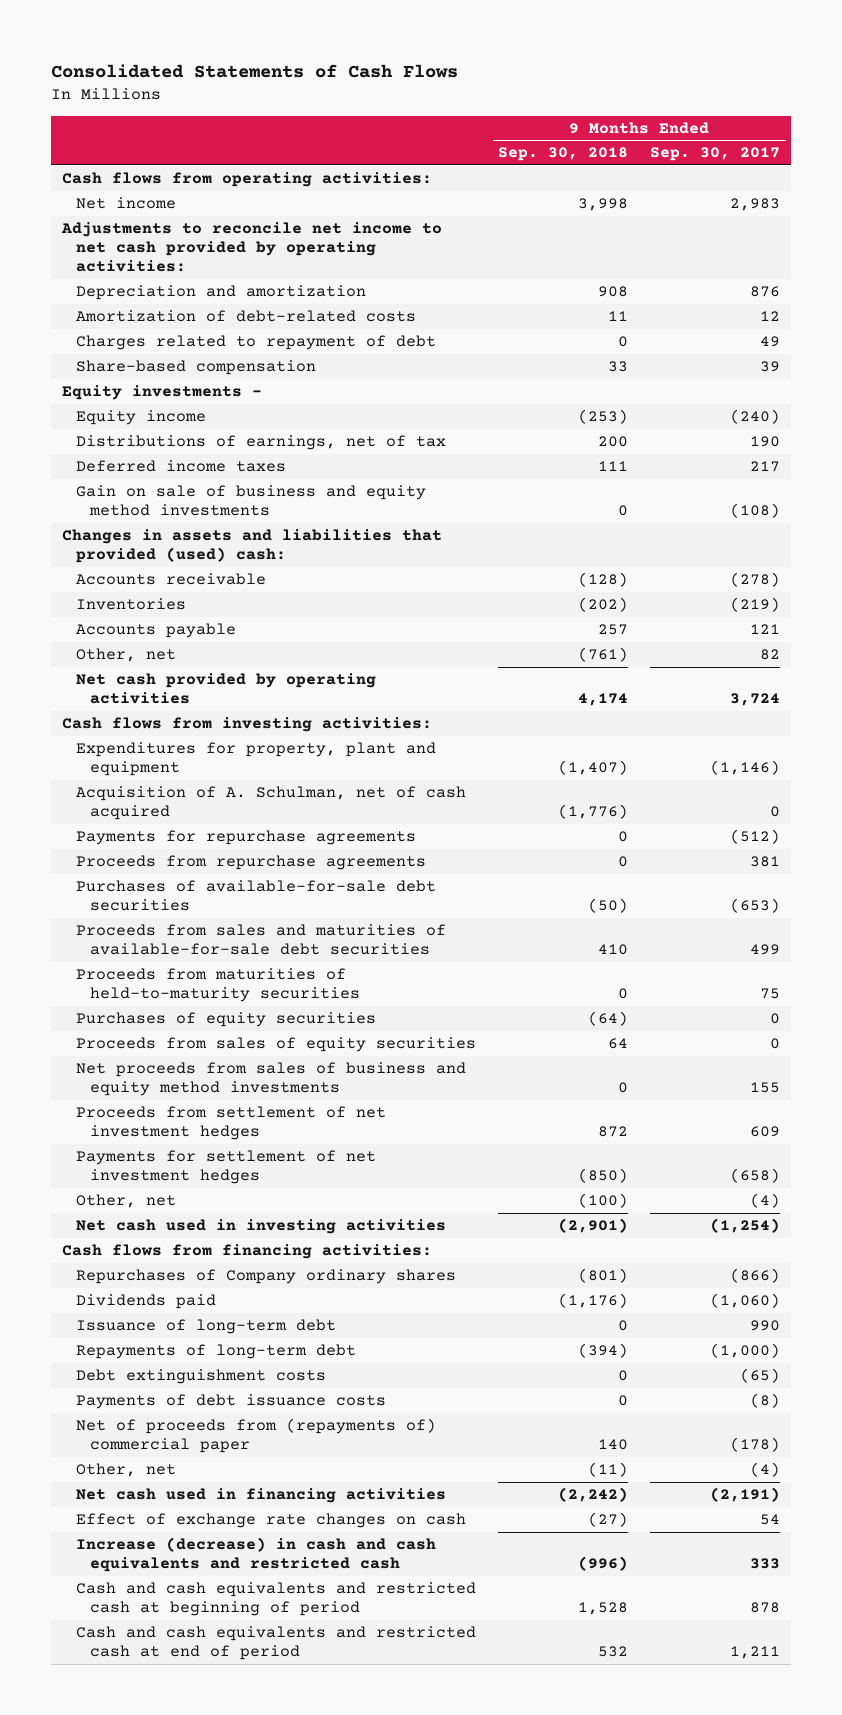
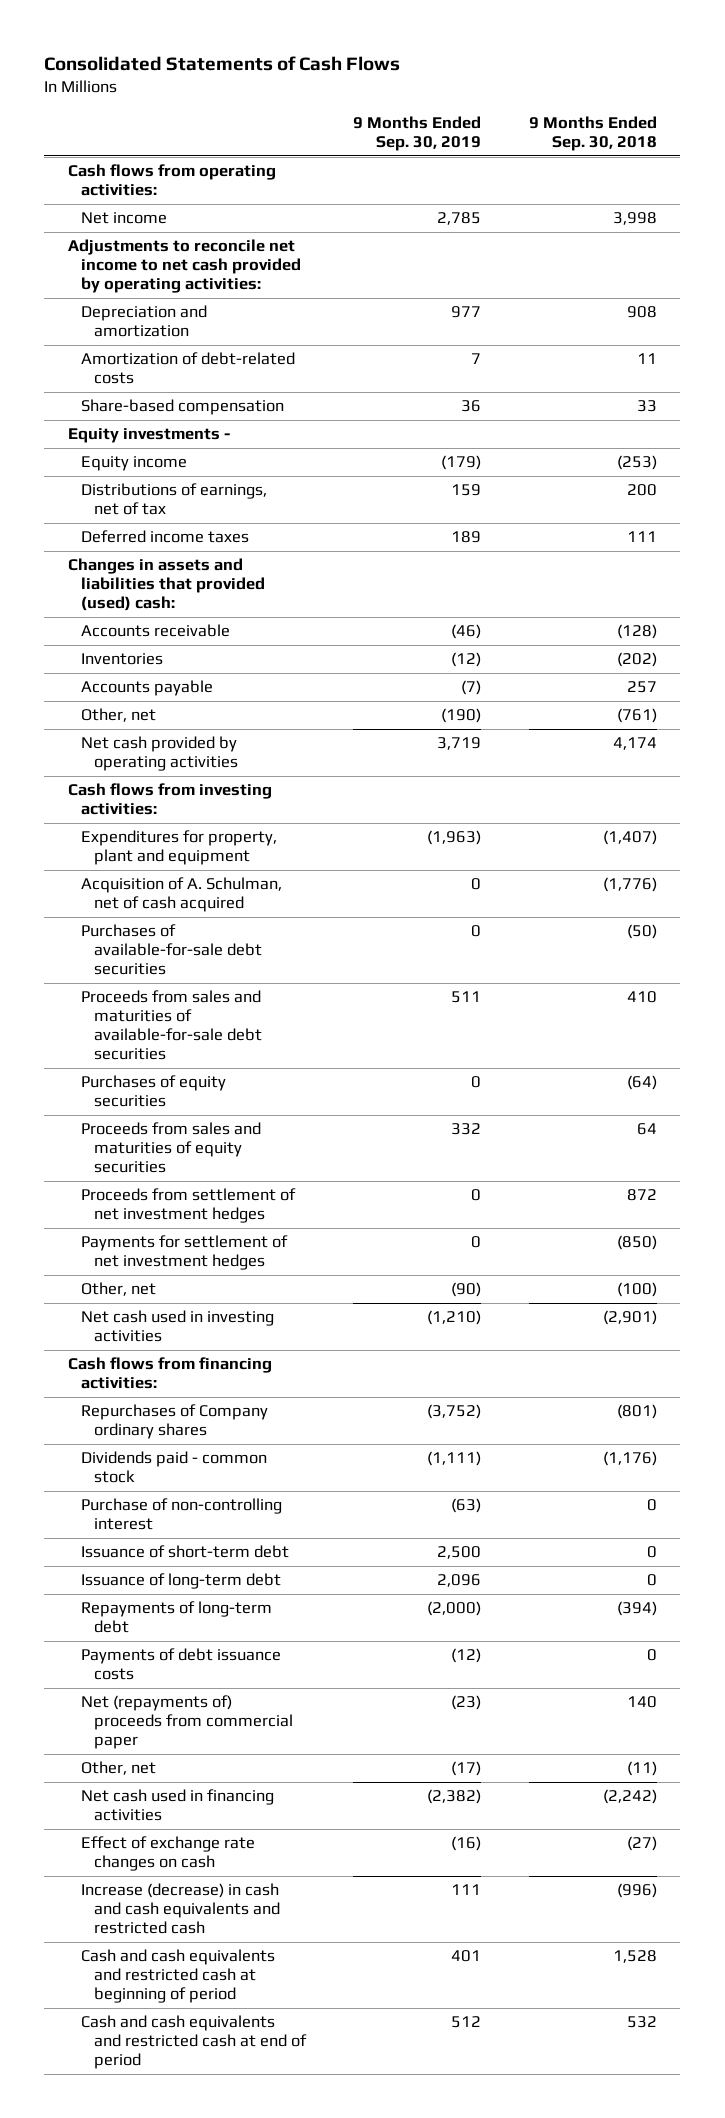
[650,147,781,162] Sep. 30, 2017 -> none
none -> [353,116,482,152] 9 Months Ended Sep. 30, 2019
[76,335,437,351] Charges related to repayment of debt -> none
[76,485,427,517] Gain on sale of business and equity method investments -> none
[76,830,417,846] Payments for repurchase agreements -> none
[76,855,427,871] Proceeds from repurchase agreements -> none
[76,968,361,1003] Proceeds from maturities of held-to-maturity securities -> none
[76,1062,467,1097] Net proceeds from sales of business and equity method investments -> none
[76,1037,477,1053] Proceeds from sales of equity securities -> [81,1122,262,1174] Proceeds from sales and maturities of equity securities
[76,1294,217,1310] Dividends paid -> [81,1451,268,1484] Dividends paid - common stock
none -> [81,1498,283,1531] Purchase of non-controlling interest
none -> [81,1545,290,1559] Issuance of short-term debt
[76,1369,327,1385] Debt extinguishment costs -> none
[76,1418,437,1454] Net of proceeds from (repayments of) commercial paper -> [81,1695,294,1750] Net (repayments of) proceeds from commercial paper

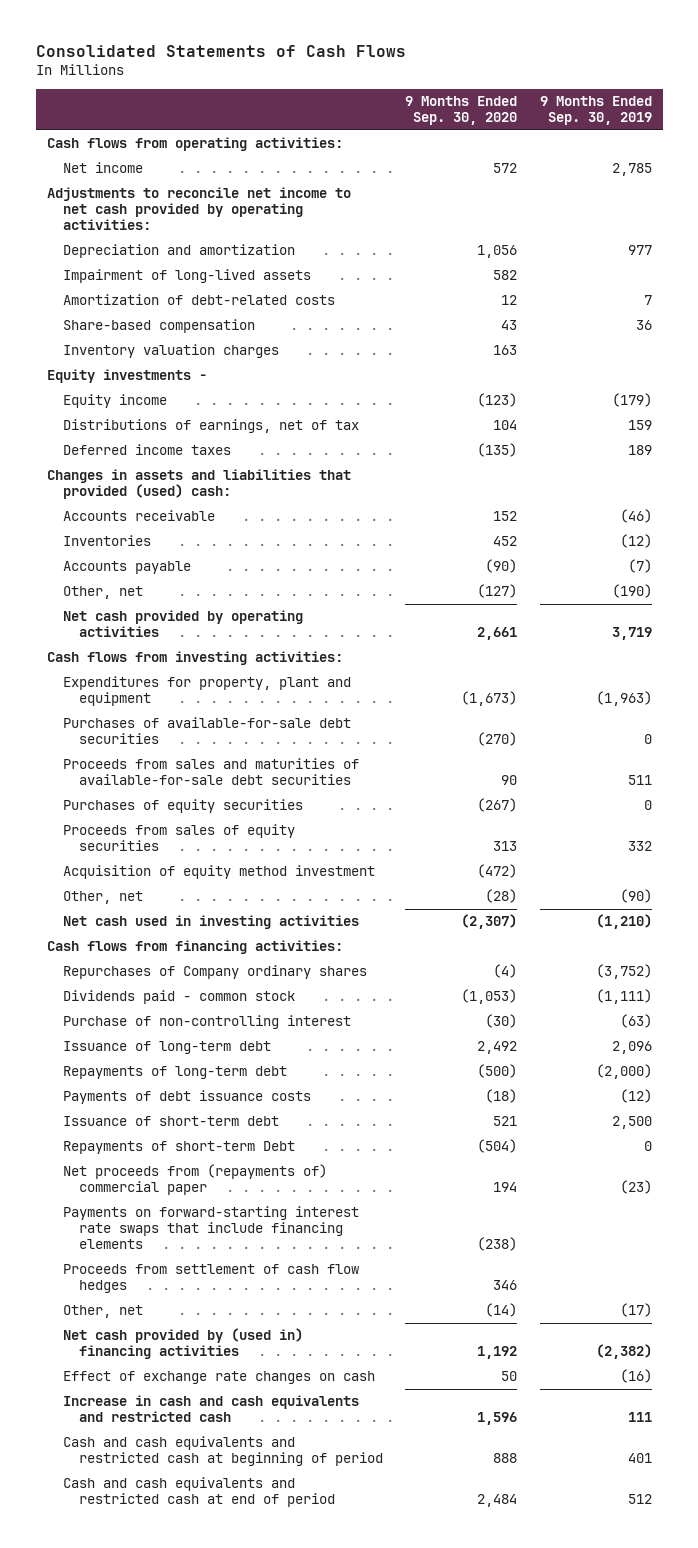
[528,116,657,152] 9 Months Ended Sep. 30, 2018 -> none
none -> [405,96,518,126] 9 Months Ended Sep. 30, 2020
none -> [62,269,311,284] Impairment of long-lived assets
none -> [62,344,279,359] Inventory valuation charges
[81,877,283,913] Acquisition of A. Schulman, net of cash acquired -> none
[81,1188,297,1224] Proceeds from settlement of net investment hedges -> none
[81,1235,289,1271] Payments for settlement of net investment hedges -> none
[81,1122,262,1174] Proceeds from sales and maturities of equity securities -> [62,824,295,852] Proceeds from sales of equity securities
none -> [62,865,375,880] Acquisition of equity method investment
[81,1545,290,1559] Issuance of short-term debt -> [62,1116,279,1127] Issuance of short-term debt
none -> [62,1141,295,1155] Repayments of short-term Debt
[81,1695,294,1750] Net (repayments of) proceeds from commercial paper -> [62,1164,327,1196] Net proceeds from (repayments of) commercial paper
none -> [62,1206,359,1250] Payments on forward-starting interest rate swaps that include financing elements
none -> [62,1264,359,1294] Proceeds from settlement of cash flow hedges
[81,1789,275,1822] Net cash used in financing activities -> [62,1328,303,1360] Net cash provided by (used in) financing activities
[81,1883,281,1935] Increase (decrease) in cash and cash equivalents and restricted cash -> [62,1395,359,1423] Increase in cash and cash equivalents and restricted cash

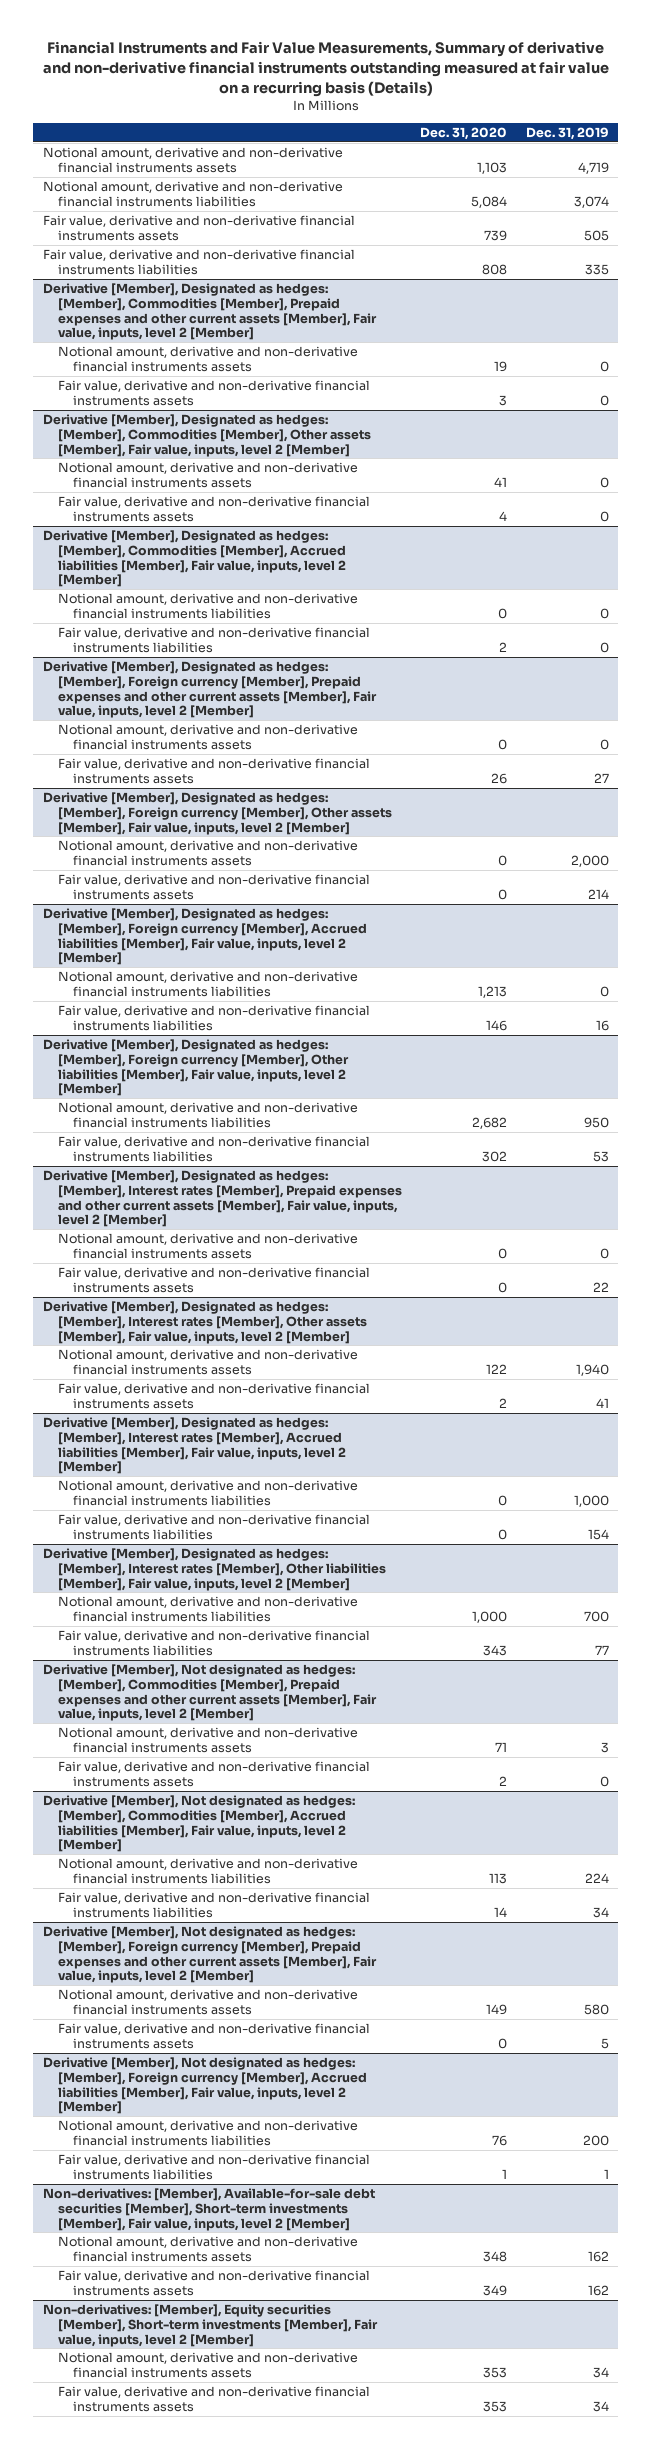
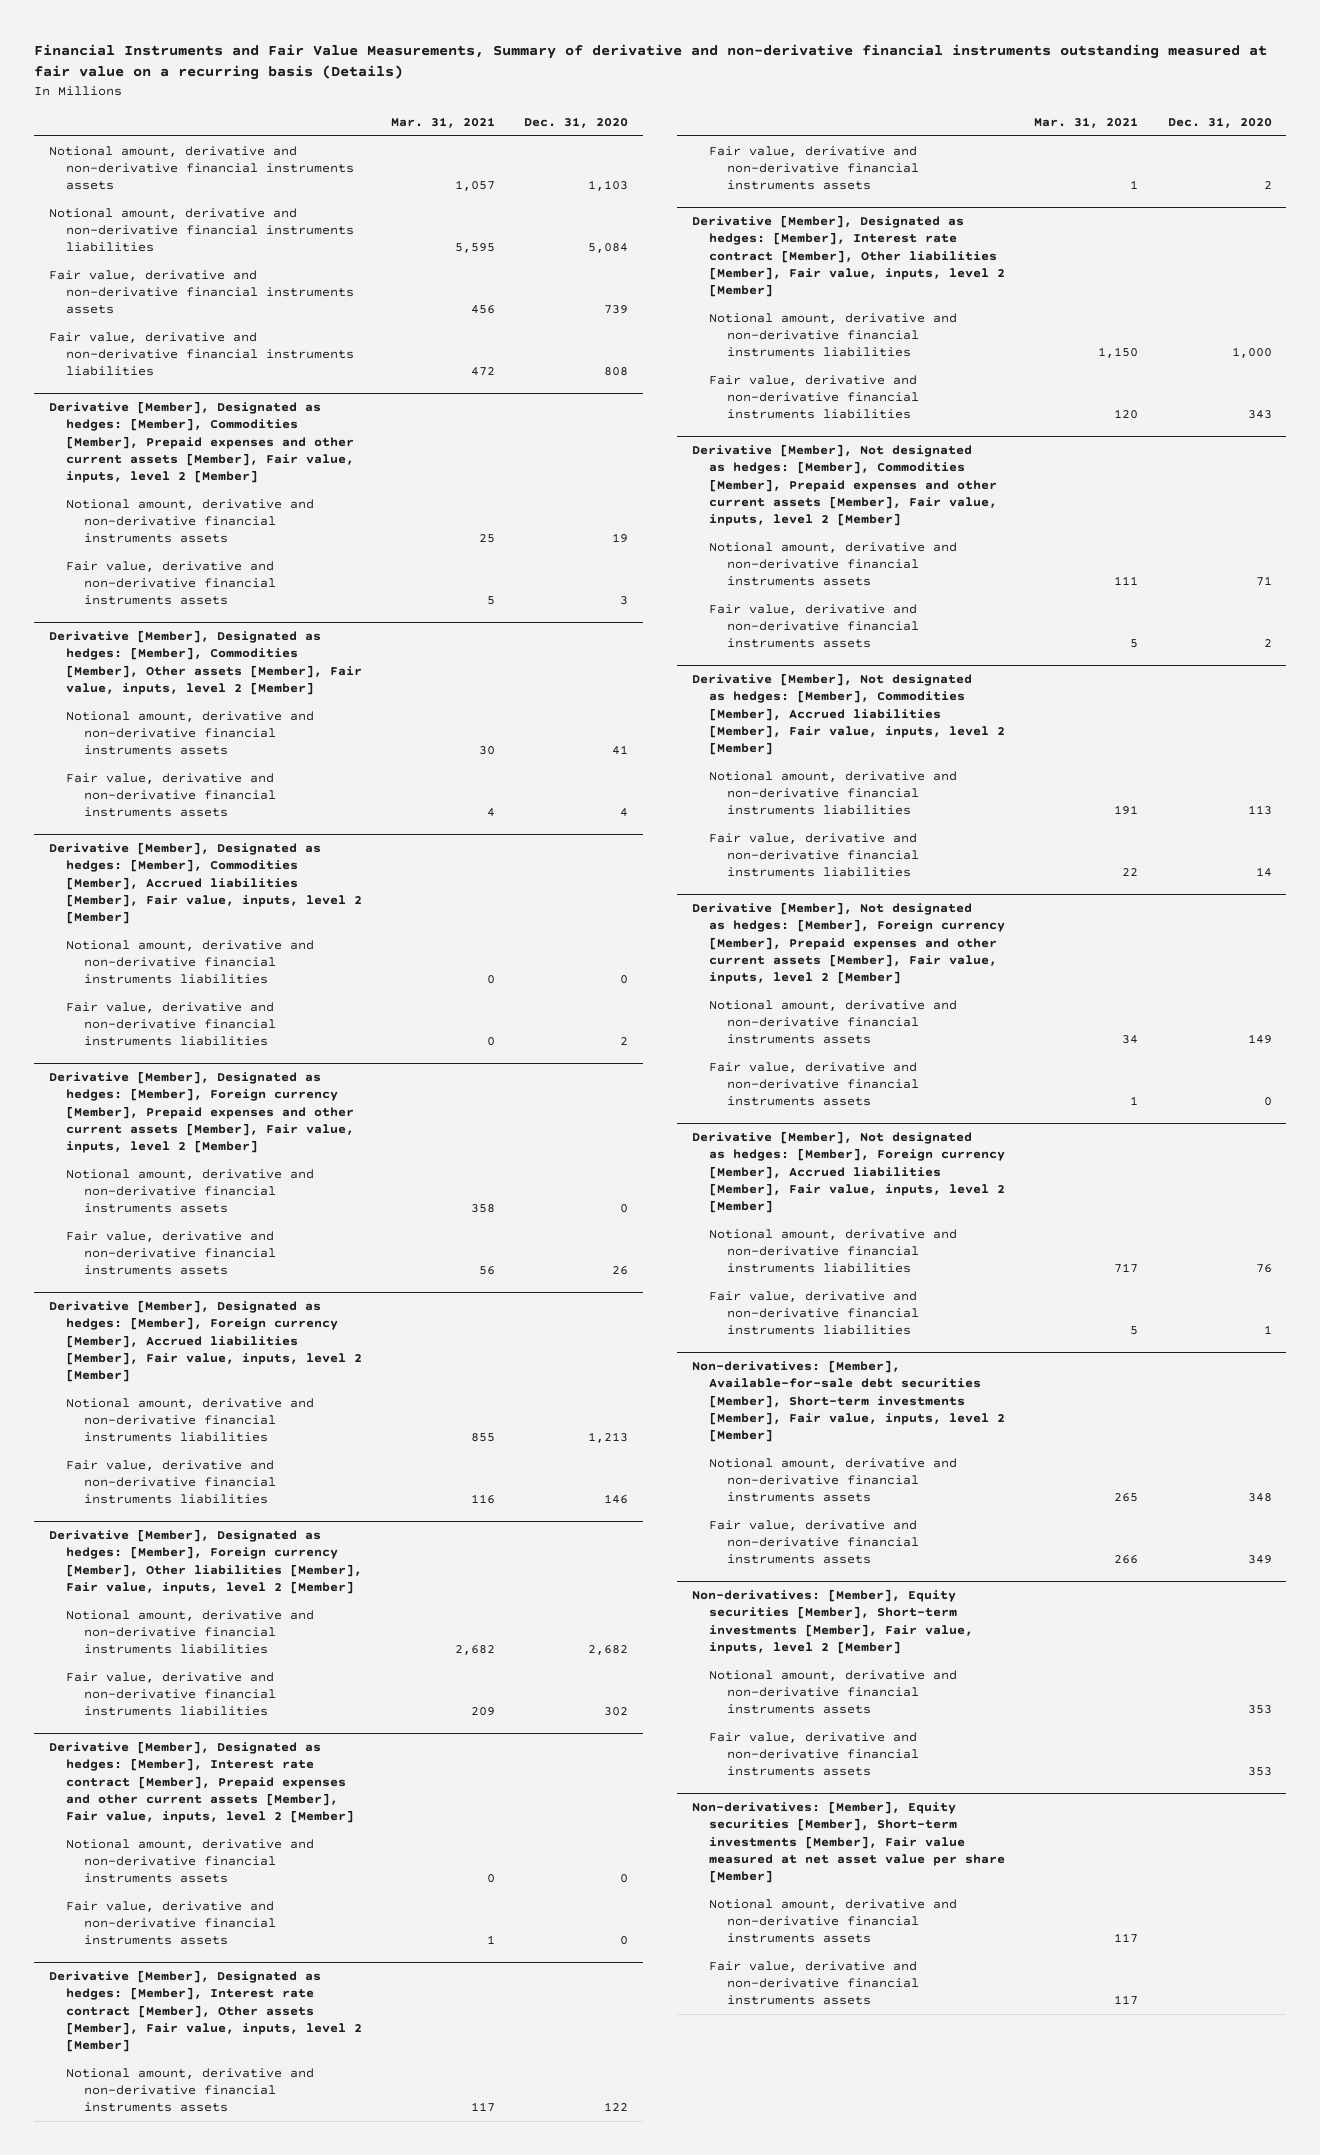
[525,126,609,140] Dec. 31, 2019 -> none
none -> [391,116,496,128] Mar. 31, 2021
[42,792,392,835] Derivative [Member], Designated as hedges: [Member], Foreign currency [Member], Other assets [Member], Fair value, inputs, level 2 [Member] -> none
[57,840,358,866] Notional amount, derivative and non-derivative financial instruments assets -> none
[57,874,370,900] Fair value, derivative and non-derivative financial instruments assets -> none
[42,1170,402,1228] Derivative [Member], Designated as hedges: [Member], Interest rates [Member], Prepaid expenses and other current assets [Member], Fair value, inputs, level 2 [Member] -> [48,1741,355,1824] Derivative [Member], Designated as hedges: [Member], Interest rate contract [Member], Prepaid expenses and other current assets [Member], Fair value, inputs, level 2 [Member]
[42,1301,367,1344] Derivative [Member], Designated as hedges: [Member], Interest rates [Member], Other assets [Member], Fair value, inputs, level 2 [Member] -> [48,1970,363,2053] Derivative [Member], Designated as hedges: [Member], Interest rate contract [Member], Other assets [Member], Fair value, inputs, level 2 [Member]
[42,1417,346,1475] Derivative [Member], Designated as hedges: [Member], Interest rates [Member], Accrued liabilities [Member], Fair value, inputs, level 2 [Member] -> none
[57,1480,358,1506] Notional amount, derivative and non-derivative financial instruments liabilities -> none
[57,1514,370,1540] Fair value, derivative and non-derivative financial instruments liabilities -> none
[42,1548,386,1591] Derivative [Member], Designated as hedges: [Member], Interest rates [Member], Other liabilities [Member], Fair value, inputs, level 2 [Member] -> [691,215,1006,298] Derivative [Member], Designated as hedges: [Member], Interest rate contract [Member], Other liabilities [Member], Fair value, inputs, level 2 [Member]
none -> [691,1801,1006,1884] Non-derivatives: [Member], Equity securities [Member], Short-term investments [Member], Fair value measured at net asset value per share [Member]
none -> [709,1898,958,1944] Notional amount, derivative and non-derivative financial instruments assets
none -> [709,1960,919,2006] Fair value, derivative and non-derivative financial instruments assets

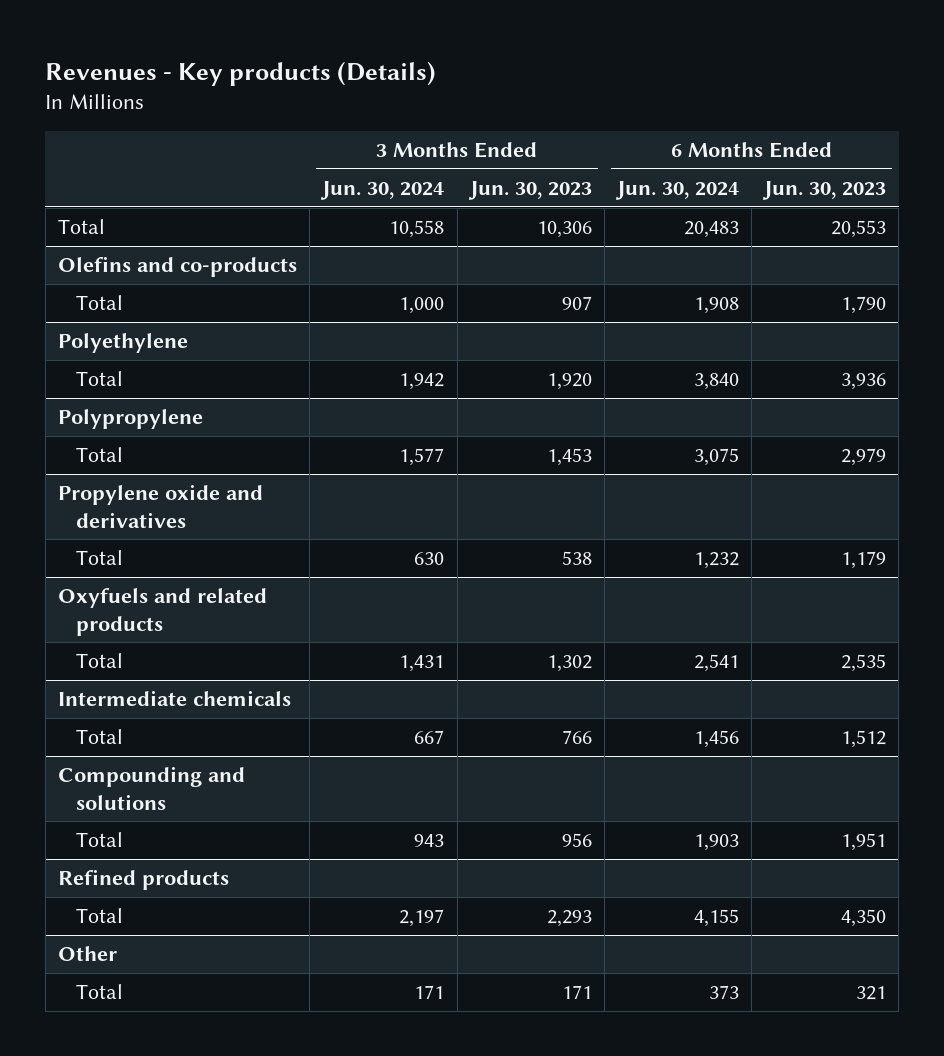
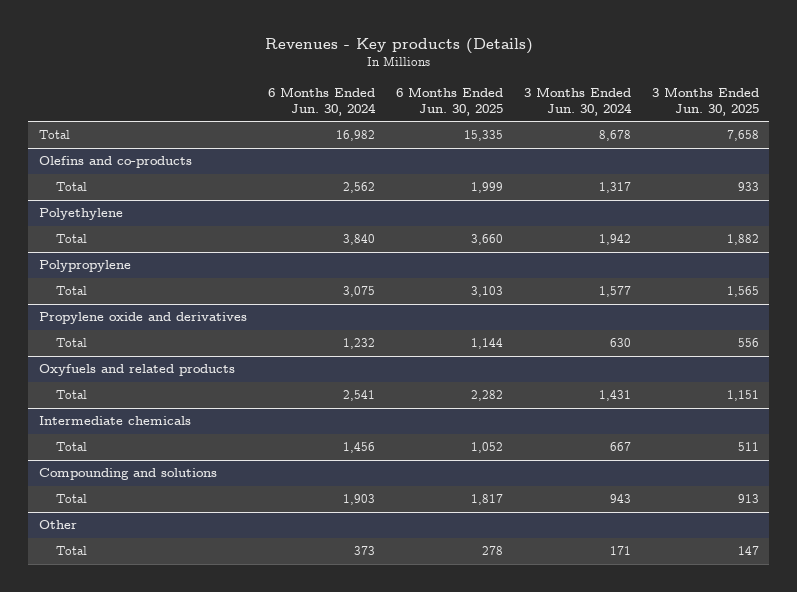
[467,180,592,200] Jun. 30, 2023 -> none
[762,180,887,200] Jun. 30, 2023 -> none
none -> [395,86,503,116] 6 Months Ended Jun. 30, 2025
none -> [651,86,759,116] 3 Months Ended Jun. 30, 2025
[389,219,445,238] 10,558 -> [598,130,631,142] 8,678
[683,220,739,238] 20,483 -> [335,130,375,142] 16,982
[399,296,445,314] 1,000 -> [598,182,631,194] 1,317
[693,296,739,314] 1,908 -> [342,182,375,194] 2,562
[58,868,230,890] Refined products -> none
[75,907,123,923] Total -> none

